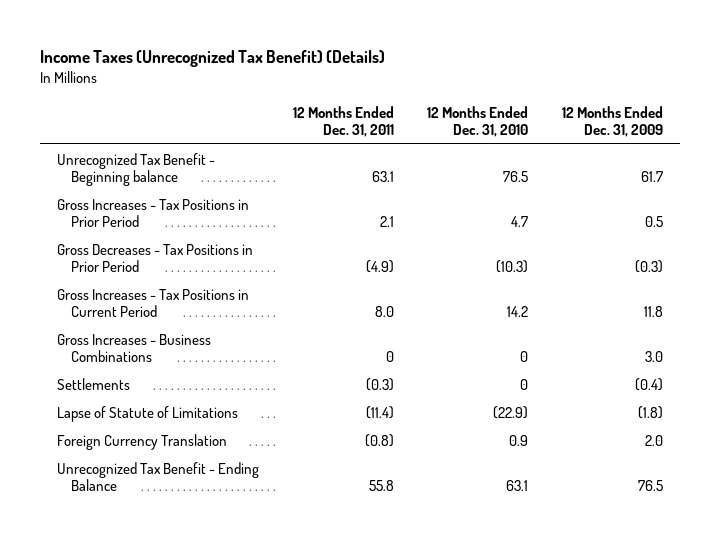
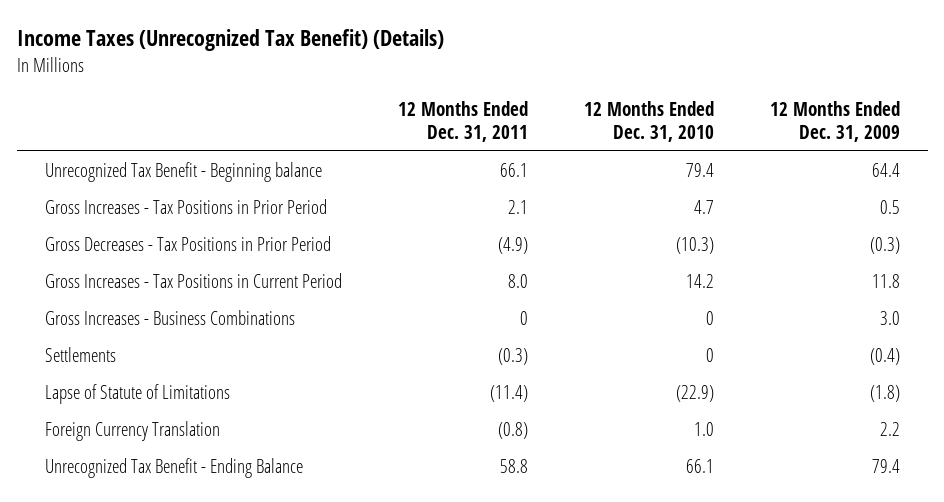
[371,170,394,182] 63.1 -> [499,163,528,178] 66.1
[503,170,529,182] 76.5 -> [685,163,714,178] 79.4
[641,170,664,182] 61.7 -> [871,163,900,178] 64.4
[509,434,529,446] 0.9 -> [693,422,714,437] 1.0
[645,434,664,446] 2.0 -> [879,422,900,437] 2.2
[368,479,394,491] 55.8 -> [499,459,528,474] 58.8
[506,479,529,491] 63.1 -> [685,459,714,474] 66.1
[638,479,664,491] 76.5 -> [871,459,900,474] 79.4

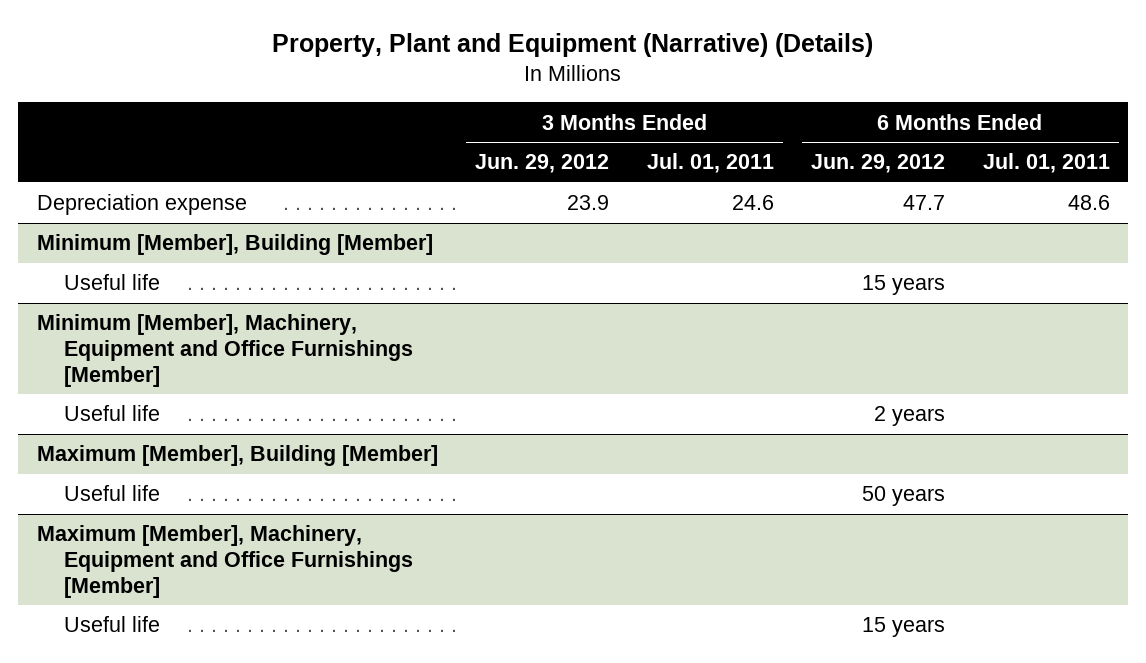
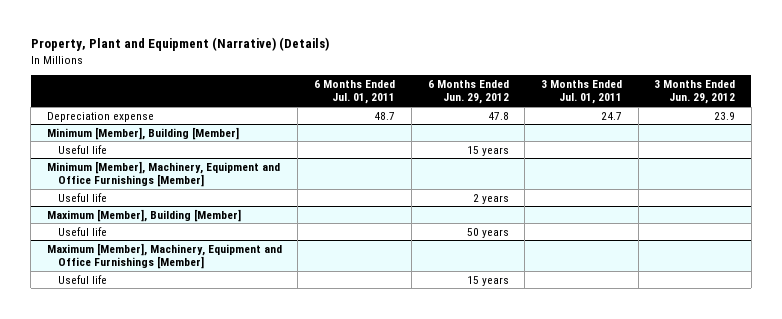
[731,195,774,211] 24.6 -> [600,111,622,120] 24.7
[903,195,946,211] 47.7 -> [487,111,509,120] 47.8
[1067,195,1110,211] 48.6 -> [374,111,396,120] 48.7

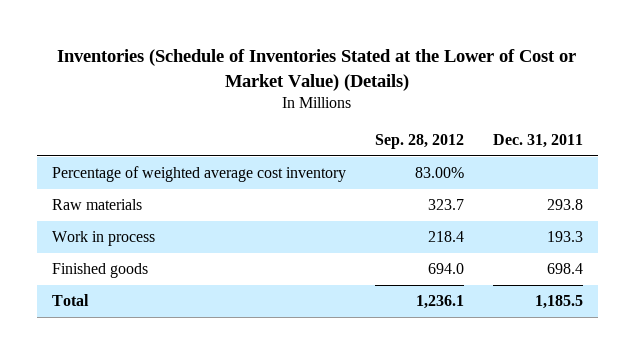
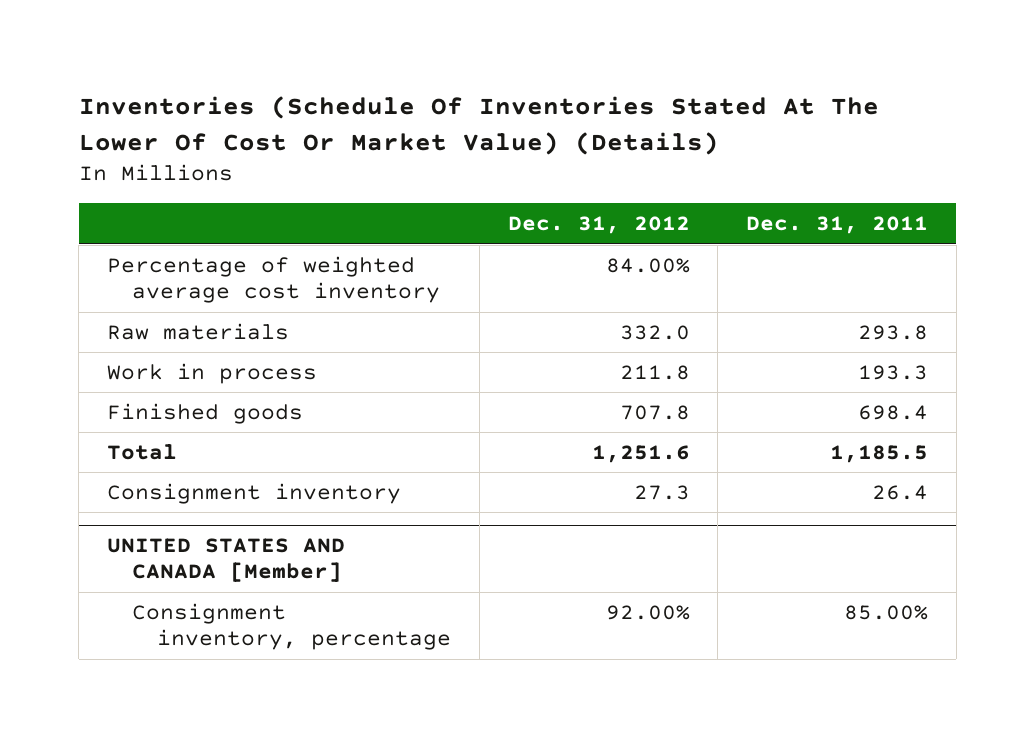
[57,48,577,91] Inventories (Schedule of Inventories Stated at the Lower of Cost or Market Value) (Details) -> [78,96,879,155] Inventories (Schedule Of Inventories Stated At The Lower Of Cost Or Market Value) (Details)
[374,134,464,150] Sep. 28, 2012 -> none
none -> [507,216,690,235] Dec. 31, 2012
none -> [107,482,402,504] Consignment inventory
none -> [107,538,346,583] UNITED STATES AND CANADA [Member]
none -> [132,602,452,651] Consignment inventory, percentage

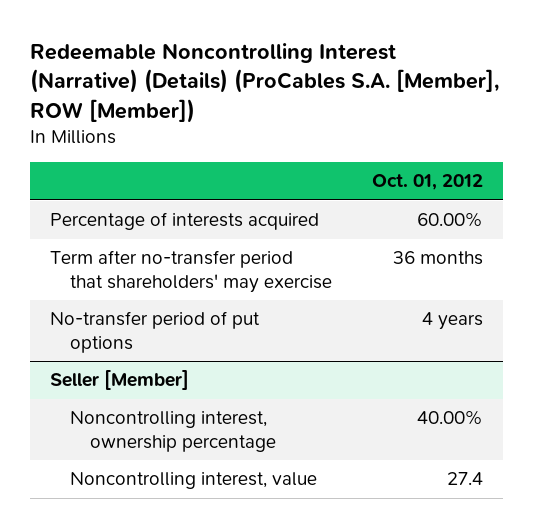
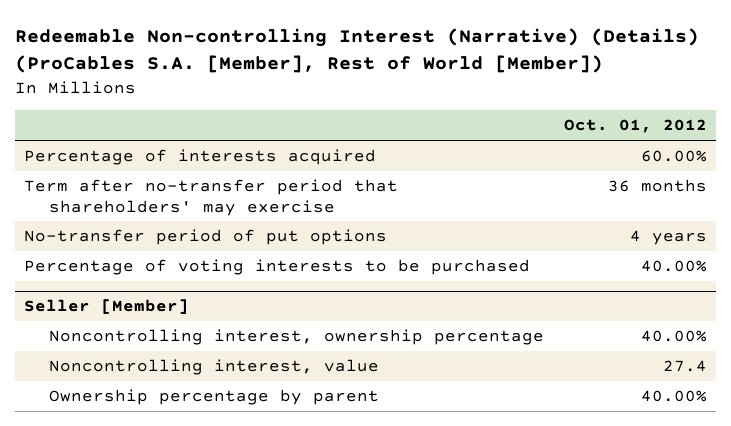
[29,43,499,123] Redeemable Noncontrolling Interest (Narrative) (Details) (ProCables S.A. [Member], ROW [Member]) -> [14,27,699,74] Redeemable Non-controlling Interest (Narrative) (Details) (ProCables S.A. [Member], Rest of World [Member])
none -> [24,259,531,276] Percentage of voting interests to be purchased
none -> [49,389,380,406] Ownership percentage by parent

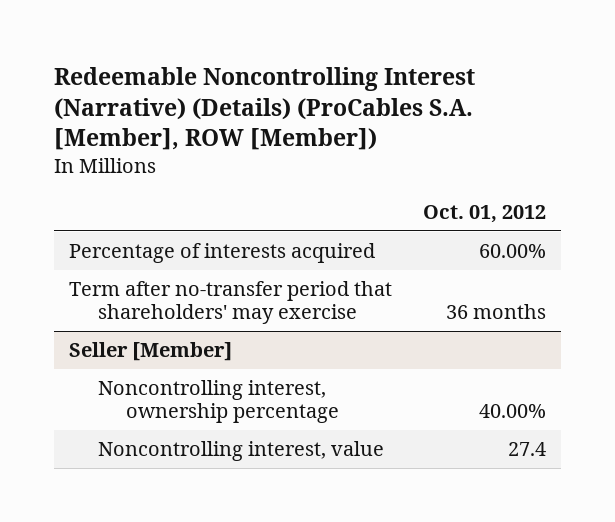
[14,27,699,74] Redeemable Non-controlling Interest (Narrative) (Details) (ProCables S.A. [Member], Rest of World [Member]) -> [54,66,476,151] Redeemable Noncontrolling Interest (Narrative) (Details) (ProCables S.A. [Member], ROW [Member])
[24,229,388,246] No-transfer period of put options -> none
[24,259,531,276] Percentage of voting interests to be purchased -> none
[49,389,380,406] Ownership percentage by parent -> none

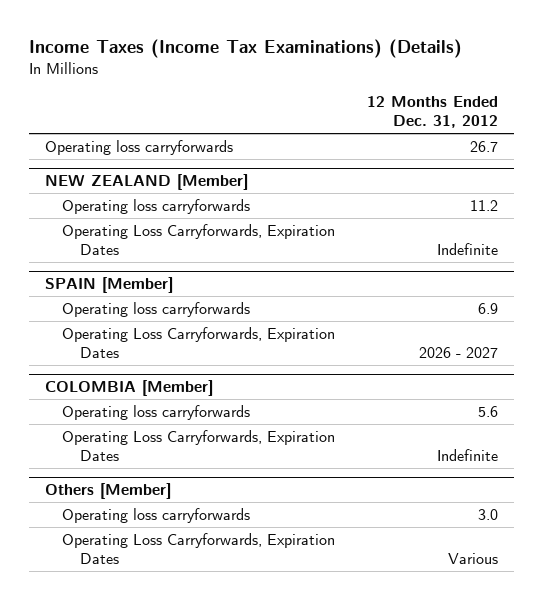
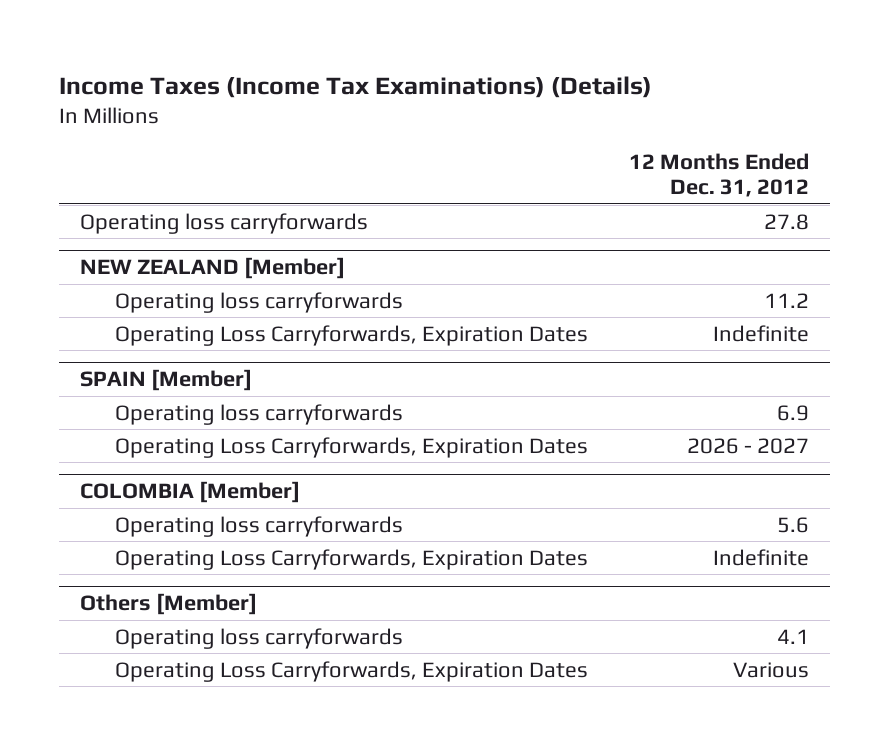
[470,140,499,152] 26.7 -> [764,213,810,230] 27.8
[478,508,499,520] 3.0 -> [777,628,810,644] 4.1

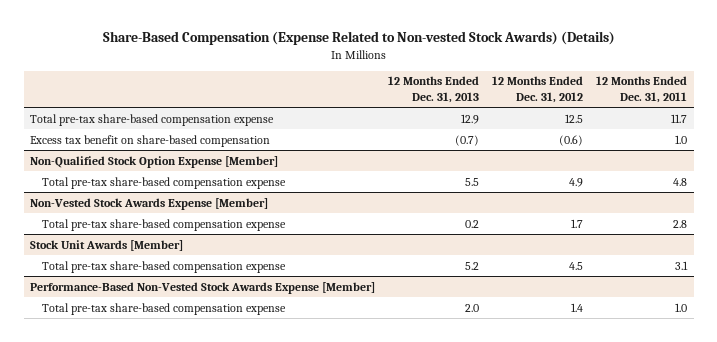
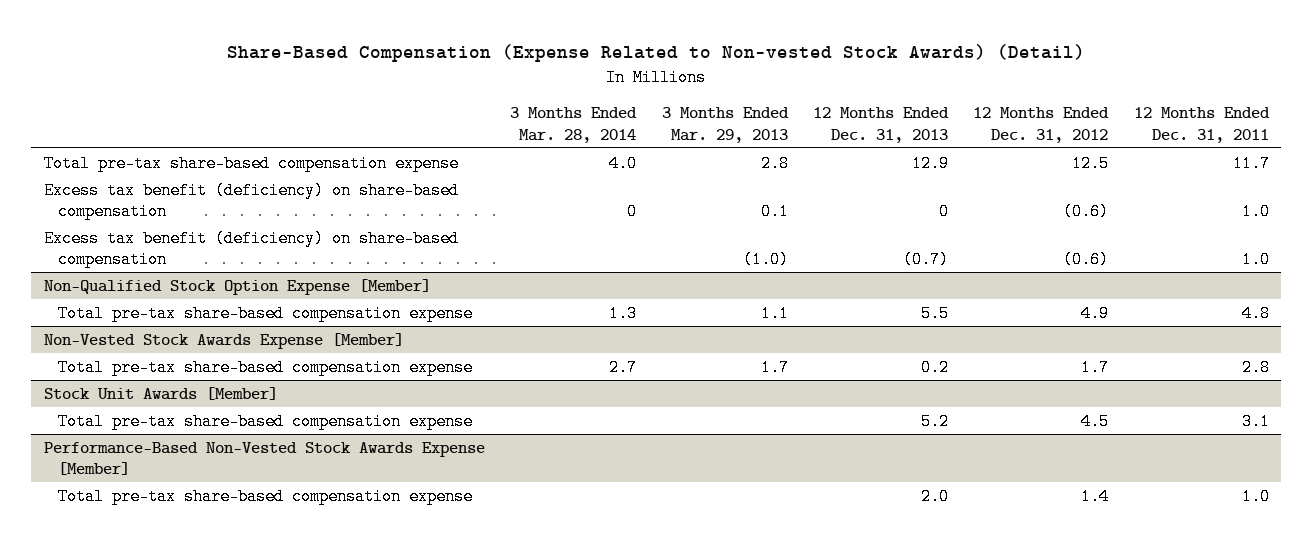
[102,31,615,46] Share-Based Compensation (Expense Related to Non-vested Stock Awards) (Details) -> [227,44,1086,63] Share-Based Compensation (Expense Related to Non-vested Stock Awards) (Detail)
none -> [510,107,638,143] 3 Months Ended Mar. 28, 2014
none -> [661,107,789,143] 3 Months Ended Mar. 29, 2013
none -> [43,181,459,221] Excess tax benefit (deficiency) on share-based compensation
[30,134,271,147] Excess tax benefit on share-based compensation -> [43,229,459,269] Excess tax benefit (deficiency) on share-based compensation

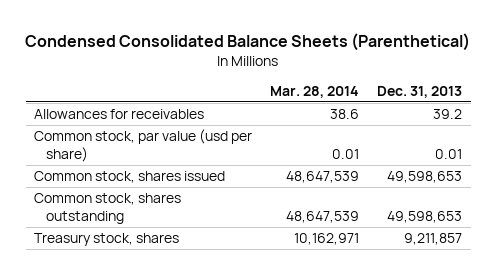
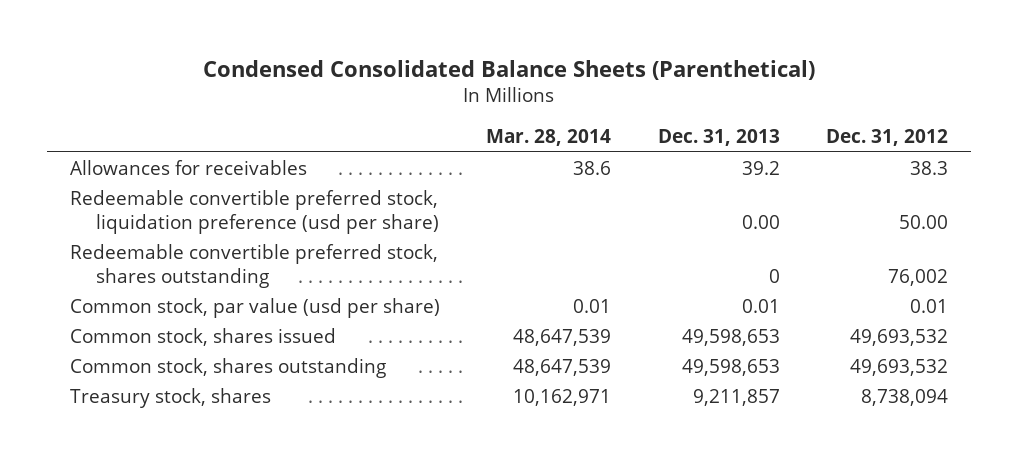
none -> [826,129,949,147] Dec. 31, 2012
none -> [70,189,440,234] Redeemable convertible preferred stock, liquidation preference (usd per share)
none -> [70,243,439,288] Redeemable convertible preferred stock, shares outstanding

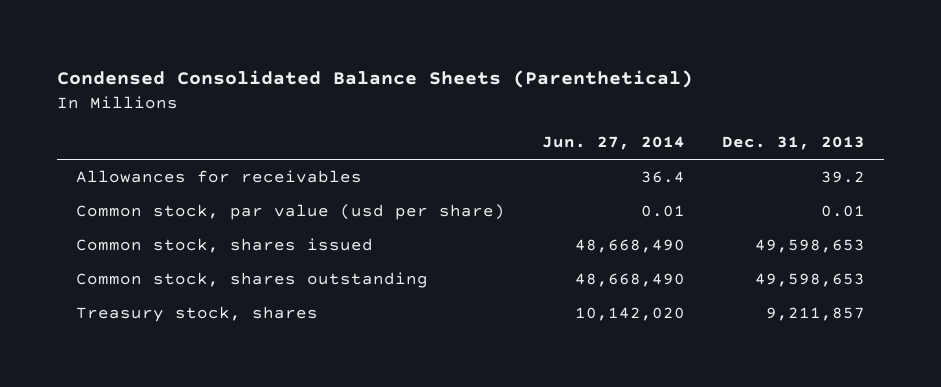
[486,129,612,147] Mar. 28, 2014 -> none
[826,129,949,147] Dec. 31, 2012 -> none
none -> [542,136,686,151] Jun. 27, 2014
[70,189,440,234] Redeemable convertible preferred stock, liquidation preference (usd per share) -> none
[70,243,439,288] Redeemable convertible preferred stock, shares outstanding -> none

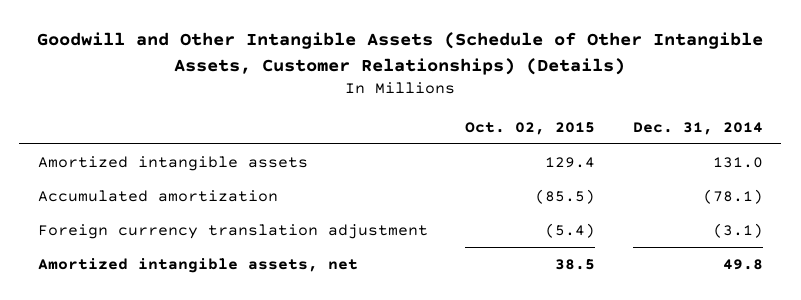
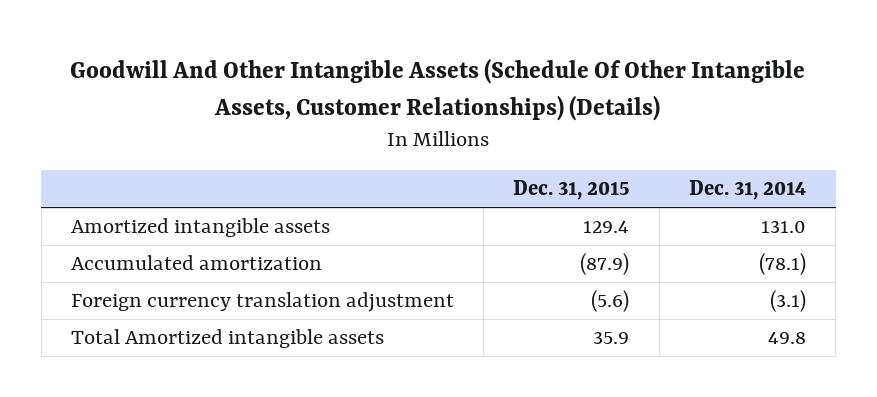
[37,32,764,75] Goodwill and Other Intangible Assets (Schedule of Other Intangible Assets, Customer Relationships) (Details) -> [70,57,806,121] Goodwill And Other Intangible Assets (Schedule Of Other Intangible Assets, Customer Relationships) (Details)
[465,121,596,135] Oct. 02, 2015 -> none
none -> [513,180,630,201] Dec. 31, 2015
[38,257,359,273] Amortized intangible assets, net -> [70,329,384,349] Total Amortized intangible assets

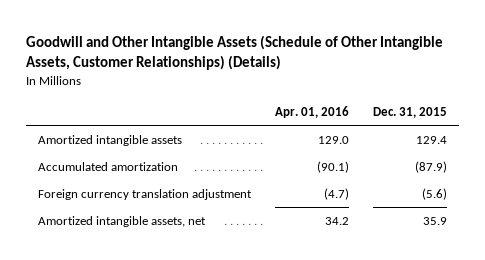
[70,57,806,121] Goodwill And Other Intangible Assets (Schedule Of Other Intangible Assets, Customer Relationships) (Details) -> [26,34,444,71] Goodwill and Other Intangible Assets (Schedule of Other Intangible Assets, Customer Relationships) (Details)
[689,180,807,201] Dec. 31, 2014 -> none
none -> [275,105,350,118] Apr. 01, 2016
[70,329,384,349] Total Amortized intangible assets -> [38,215,207,227] Amortized intangible assets, net

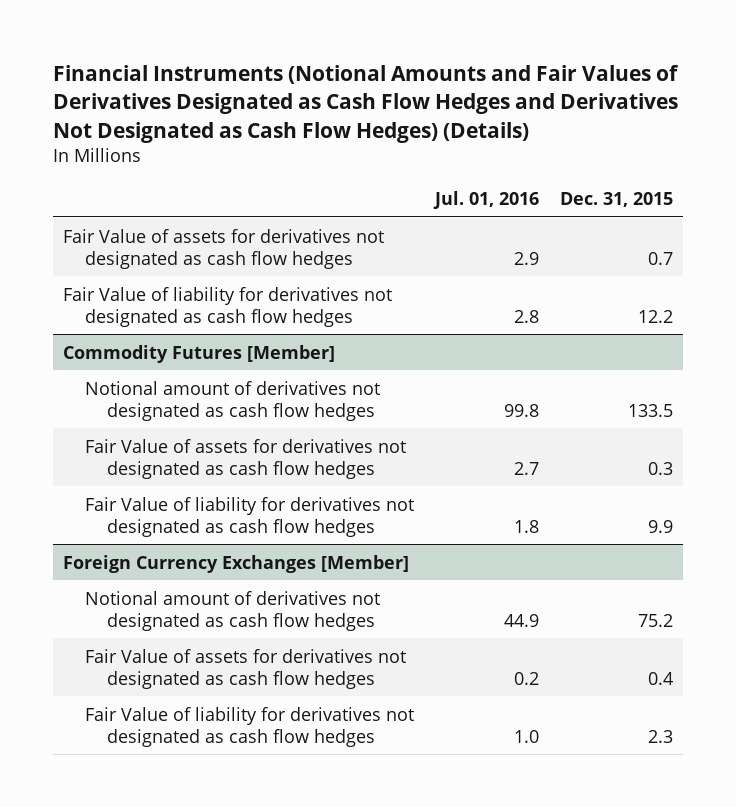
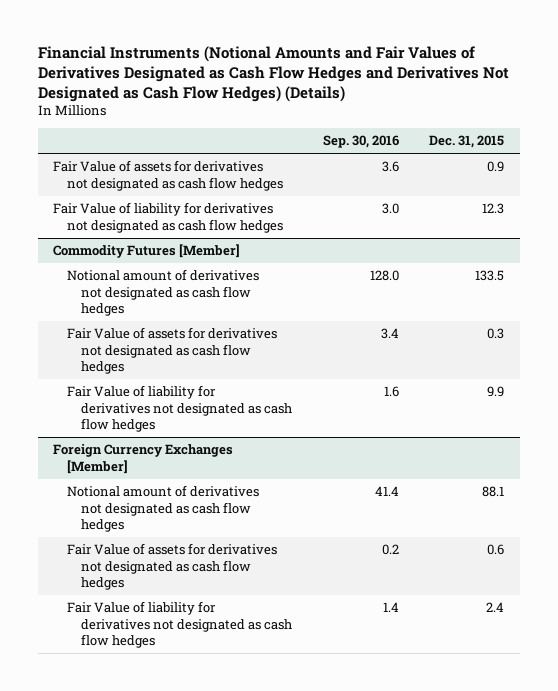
[433,191,540,210] Jul. 01, 2016 -> none
none -> [322,135,399,149] Sep. 30, 2016
[647,251,673,265] 0.7 -> [487,161,505,173] 0.9
[637,309,673,323] 12.2 -> [482,203,505,215] 12.3
[637,613,673,627] 75.2 -> [482,486,505,498] 88.1
[647,671,673,685] 0.4 -> [487,544,505,556] 0.6
[647,729,673,743] 2.3 -> [486,602,505,613] 2.4

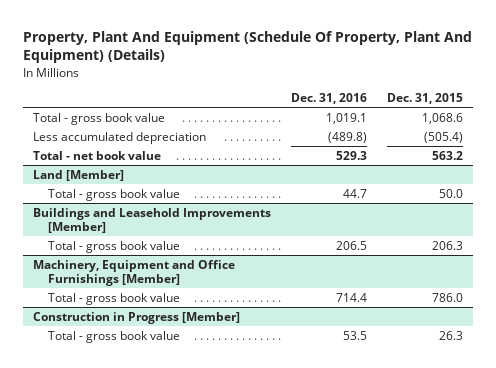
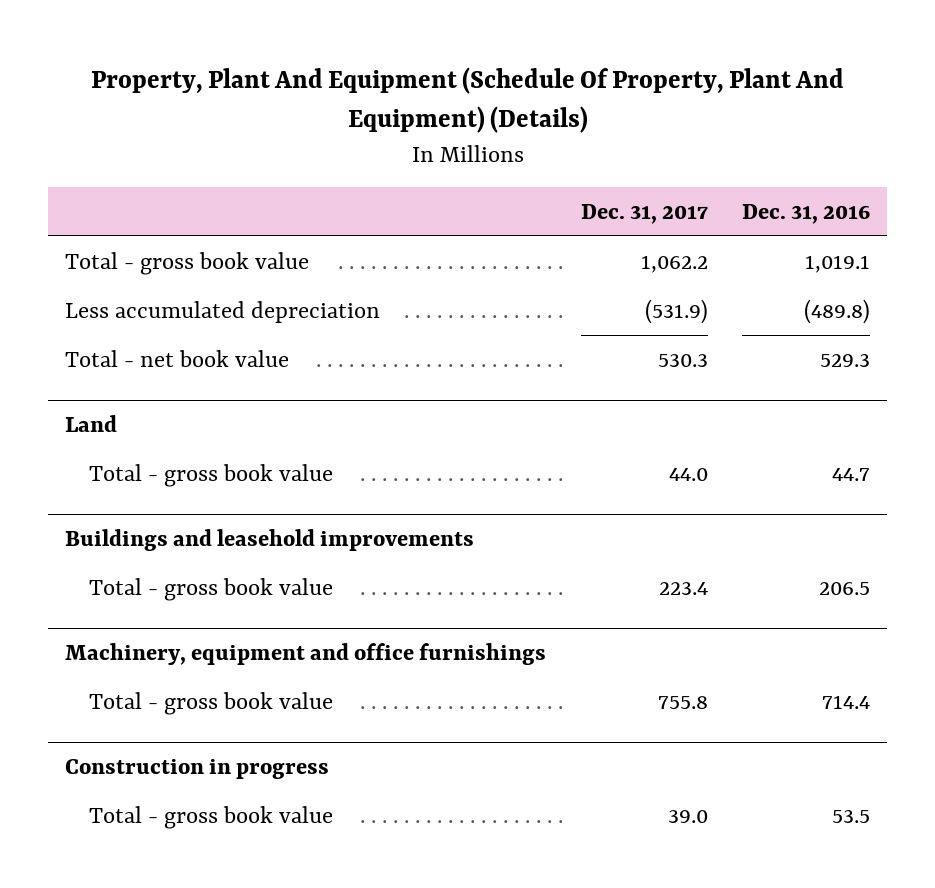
[387,93,464,105] Dec. 31, 2015 -> none
none -> [580,203,708,224] Dec. 31, 2017
[33,169,125,181] Land [Member] -> [65,414,118,432] Land
[33,207,272,233] Buildings and Leasehold Improvements [Member] -> [65,528,475,551] Buildings and leasehold improvements
[33,259,236,286] Machinery, Equipment and Office Furnishings [Member] -> [65,642,547,665] Machinery, equipment and office furnishings
[33,311,241,324] Construction in Progress [Member] -> [65,758,330,779] Construction in progress

